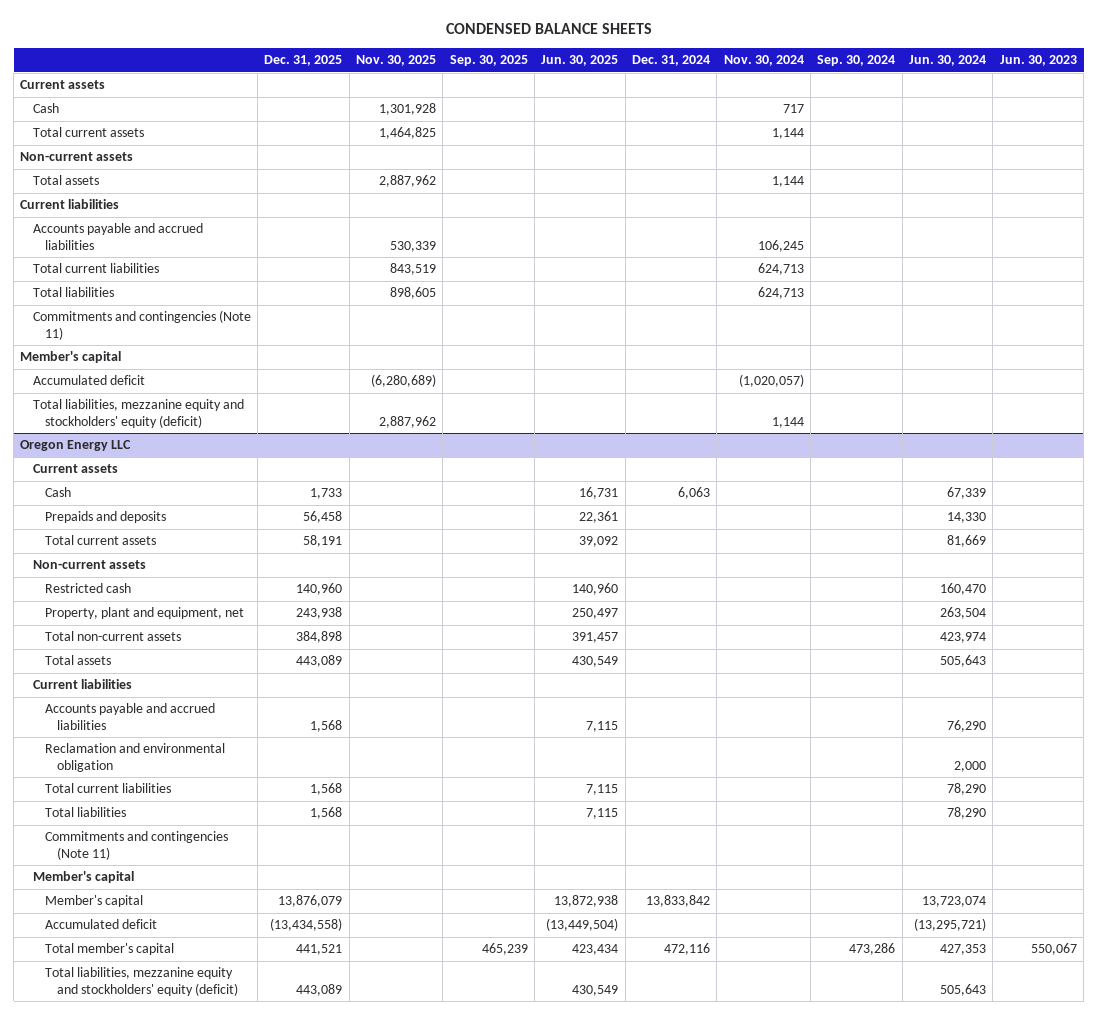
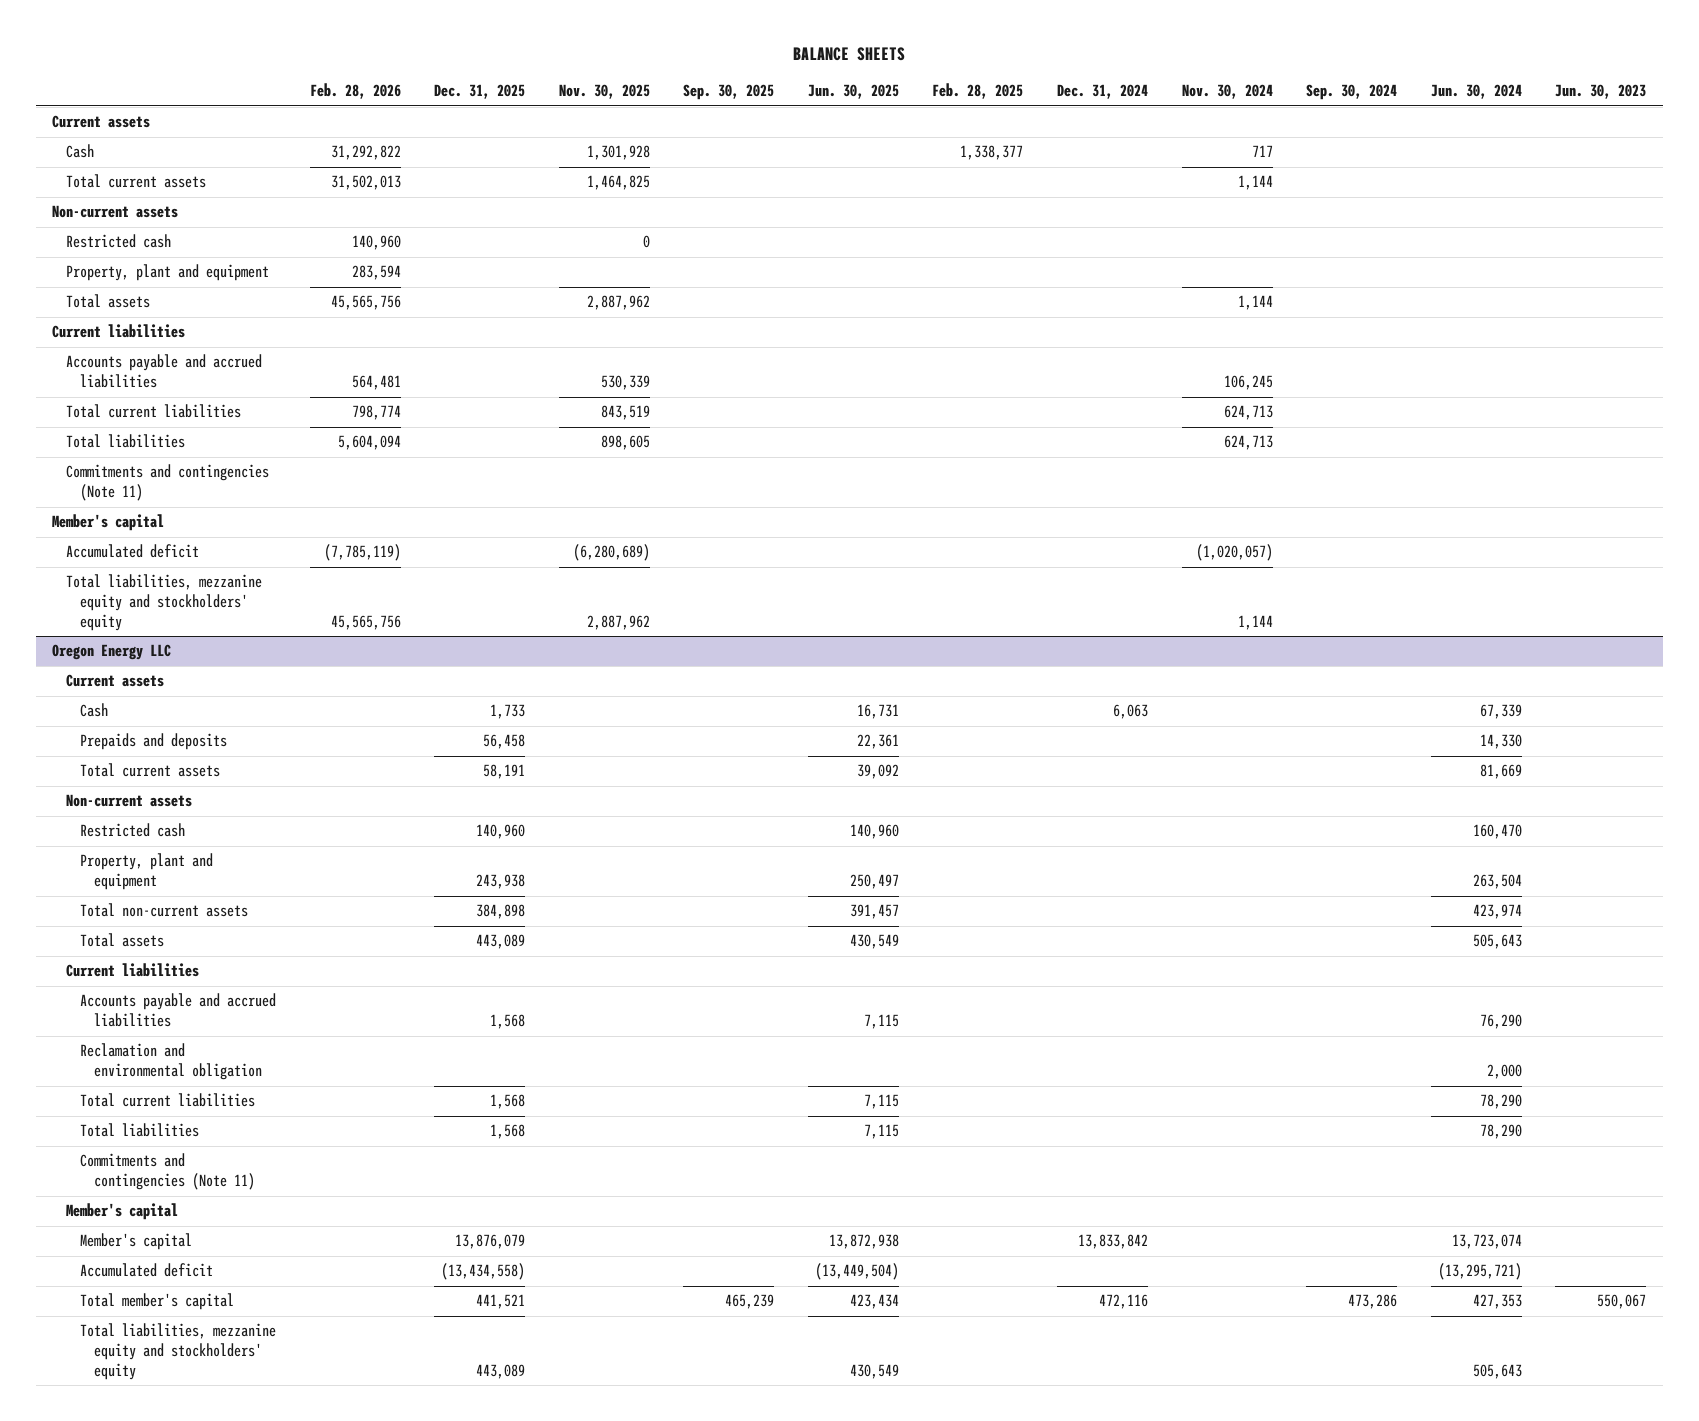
[445,23,652,35] CONDENSED BALANCE SHEETS -> [793,47,906,62] BALANCE SHEETS
none -> [309,83,401,100] Feb. 28, 2026
none -> [932,83,1024,100] Feb. 28, 2025
none -> [66,234,172,249] Restricted cash
none -> [66,264,270,282] Property, plant and equipment
[32,399,244,428] Total liabilities, mezzanine equity and stockholders' equity (deficit) -> [66,574,263,631] Total liabilities, mezzanine equity and stockholders' equity
[45,607,245,620] Property, plant and equipment, net -> [80,853,214,891] Property, plant and equipment
[45,967,239,996] Total liabilities, mezzanine equity and stockholders' equity (deficit) -> [80,1323,277,1380] Total liabilities, mezzanine equity and stockholders' equity

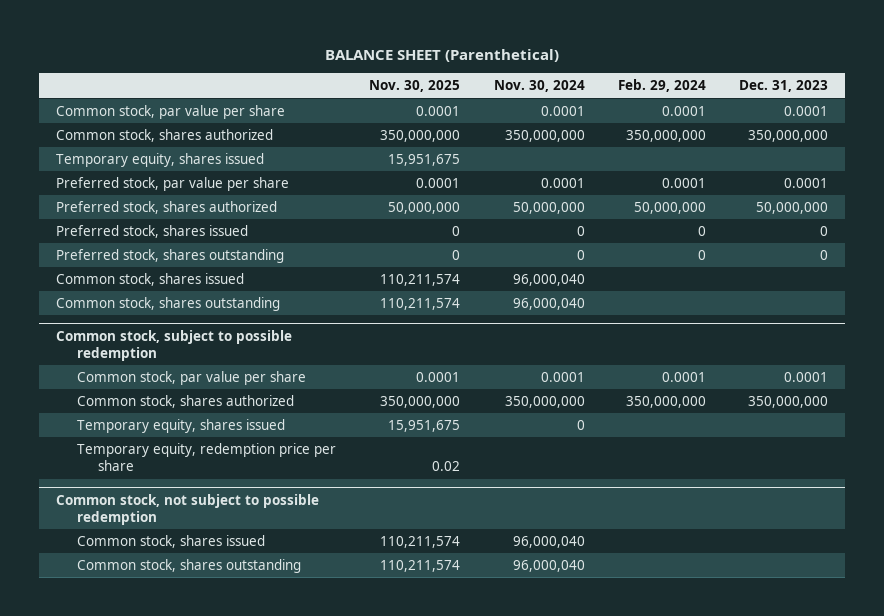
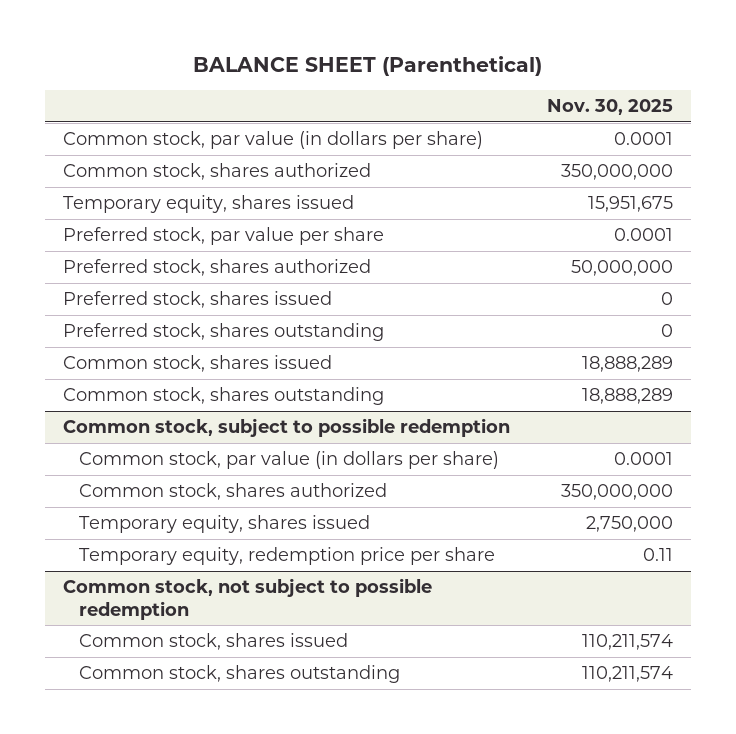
[493,80,585,93] Nov. 30, 2024 -> none
[617,79,706,93] Feb. 29, 2024 -> none
[739,80,829,93] Dec. 31, 2023 -> none
[55,104,285,119] Common stock, par value per share -> [63,131,484,150] Common stock, par value (in dollars per share)
[380,273,461,286] 110,211,574 -> [581,356,673,373] 18,888,289
[380,297,461,310] 110,211,574 -> [581,388,673,405] 18,888,289
[77,370,307,385] Common stock, par value per share -> [78,451,499,470] Common stock, par value (in dollars per share)
[388,419,461,432] 15,951,675 -> [585,516,673,533] 2,750,000
[432,461,461,472] 0.02 -> [642,548,673,562] 0.11

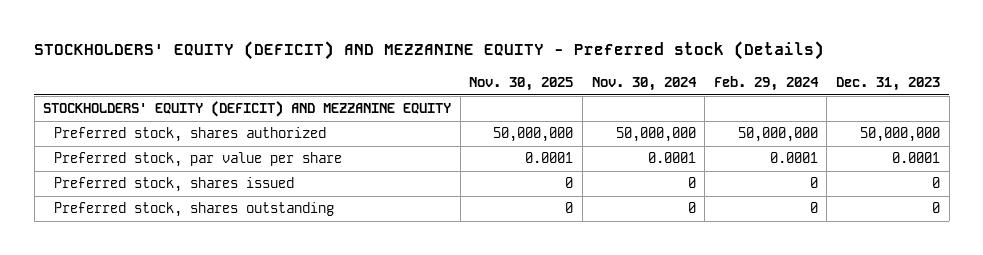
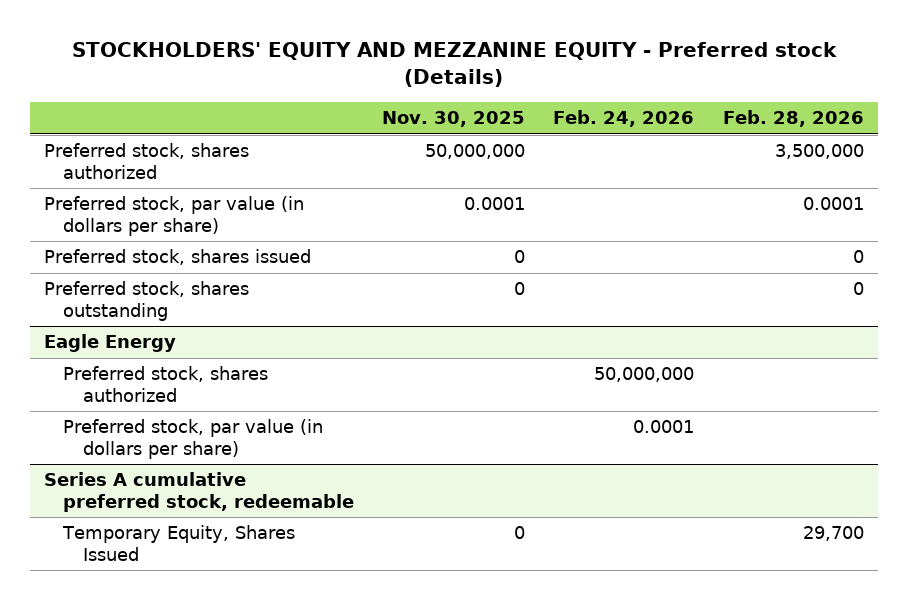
[34,41,825,61] STOCKHOLDERS' EQUITY (DEFICIT) AND MEZZANINE EQUITY - Preferred stock (Details) -> [71,42,837,88] STOCKHOLDERS' EQUITY AND MEZZANINE EQUITY - Preferred stock (Details)
[591,76,697,91] Nov. 30, 2024 -> none
[713,75,819,91] Feb. 29, 2024 -> none
[835,76,940,91] Dec. 31, 2023 -> none
none -> [553,110,695,128] Feb. 24, 2026
none -> [722,110,864,128] Feb. 28, 2026
[43,101,452,118] STOCKHOLDERS' EQUITY (DEFICIT) AND MEZZANINE EQUITY -> none
[54,152,343,168] Preferred stock, par value per share -> [43,196,304,236] Preferred stock, par value (in dollars per share)
none -> [43,334,176,353] Eagle Energy
none -> [63,366,269,402] Preferred stock, shares authorized
none -> [63,419,324,459] Preferred stock, par value (in dollars per share)
none -> [43,472,355,512] Series A cumulative preferred stock, redeemable
none -> [62,525,296,561] Temporary Equity, Shares Issued

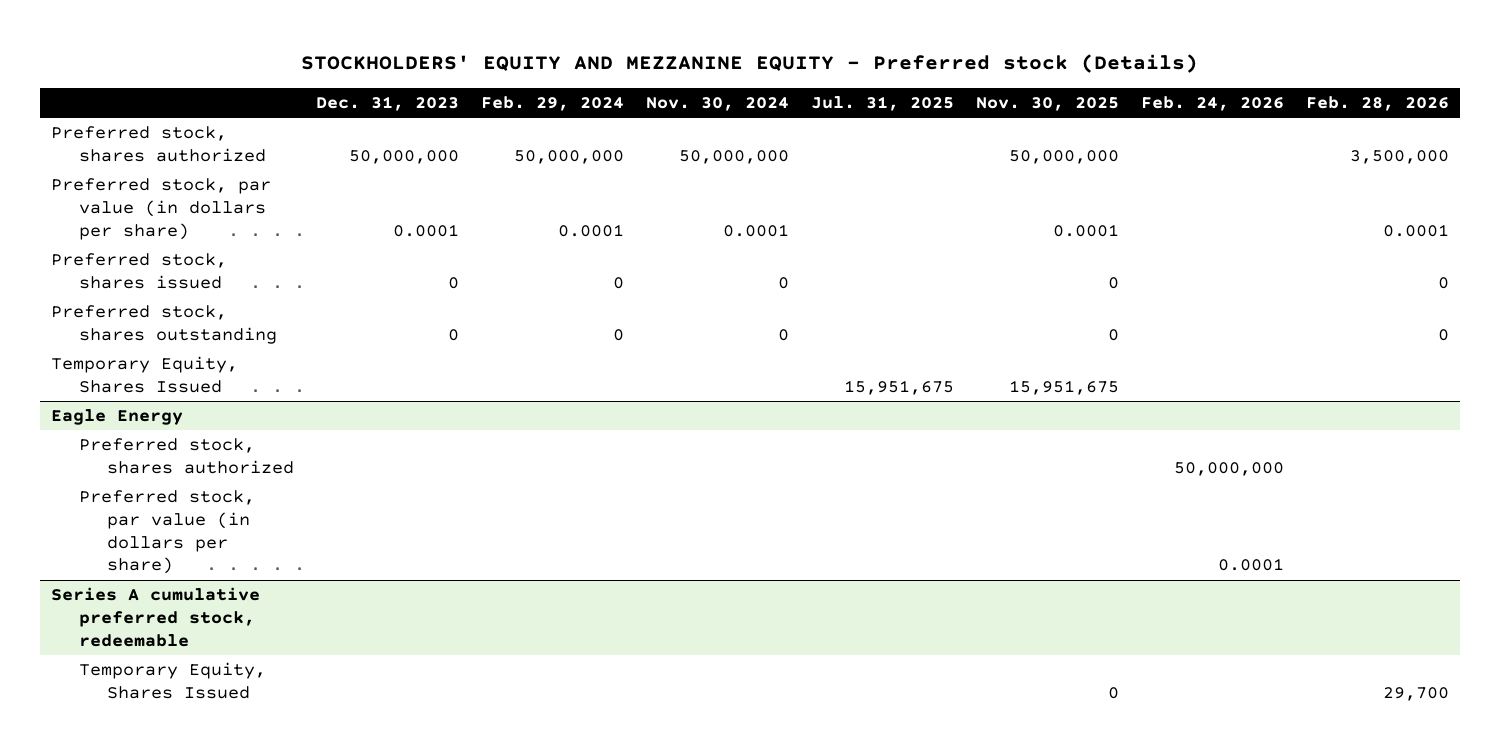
none -> [316,95,460,111] Dec. 31, 2023
none -> [481,95,625,111] Feb. 29, 2024
none -> [646,96,790,111] Nov. 30, 2024
none -> [811,95,955,111] Jul. 31, 2025
none -> [51,356,239,393] Temporary Equity, Shares Issued

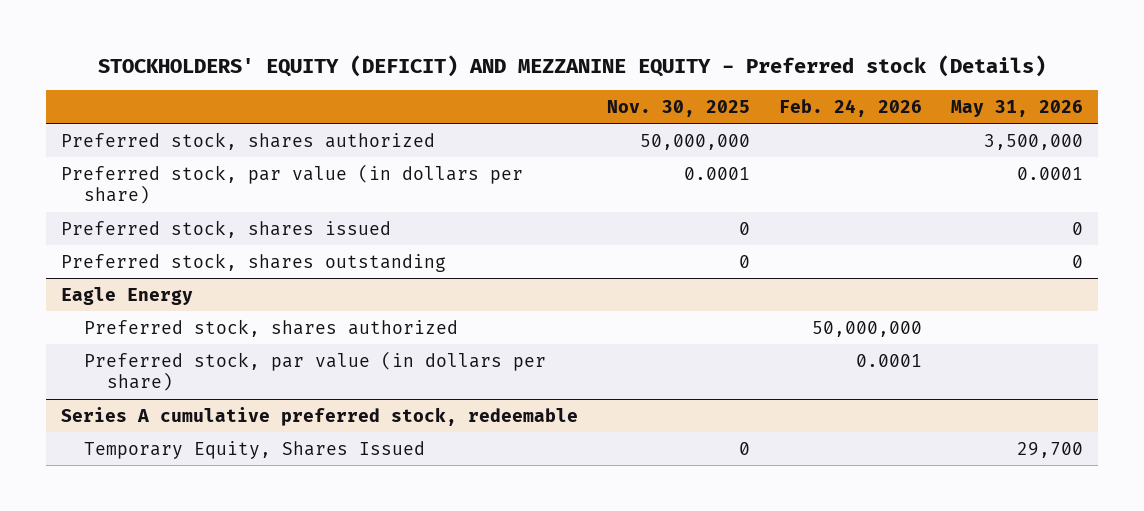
[301,54,1199,74] STOCKHOLDERS' EQUITY AND MEZZANINE EQUITY - Preferred stock (Details) -> [98,54,1047,77] STOCKHOLDERS' EQUITY (DEFICIT) AND MEZZANINE EQUITY - Preferred stock (Details)
[316,95,460,111] Dec. 31, 2023 -> none
[481,95,625,111] Feb. 29, 2024 -> none
[646,96,790,111] Nov. 30, 2024 -> none
[811,95,955,111] Jul. 31, 2025 -> none
[1306,95,1450,111] Feb. 28, 2026 -> none
none -> [951,99,1084,117] May 31, 2026
[51,356,239,393] Temporary Equity, Shares Issued -> none

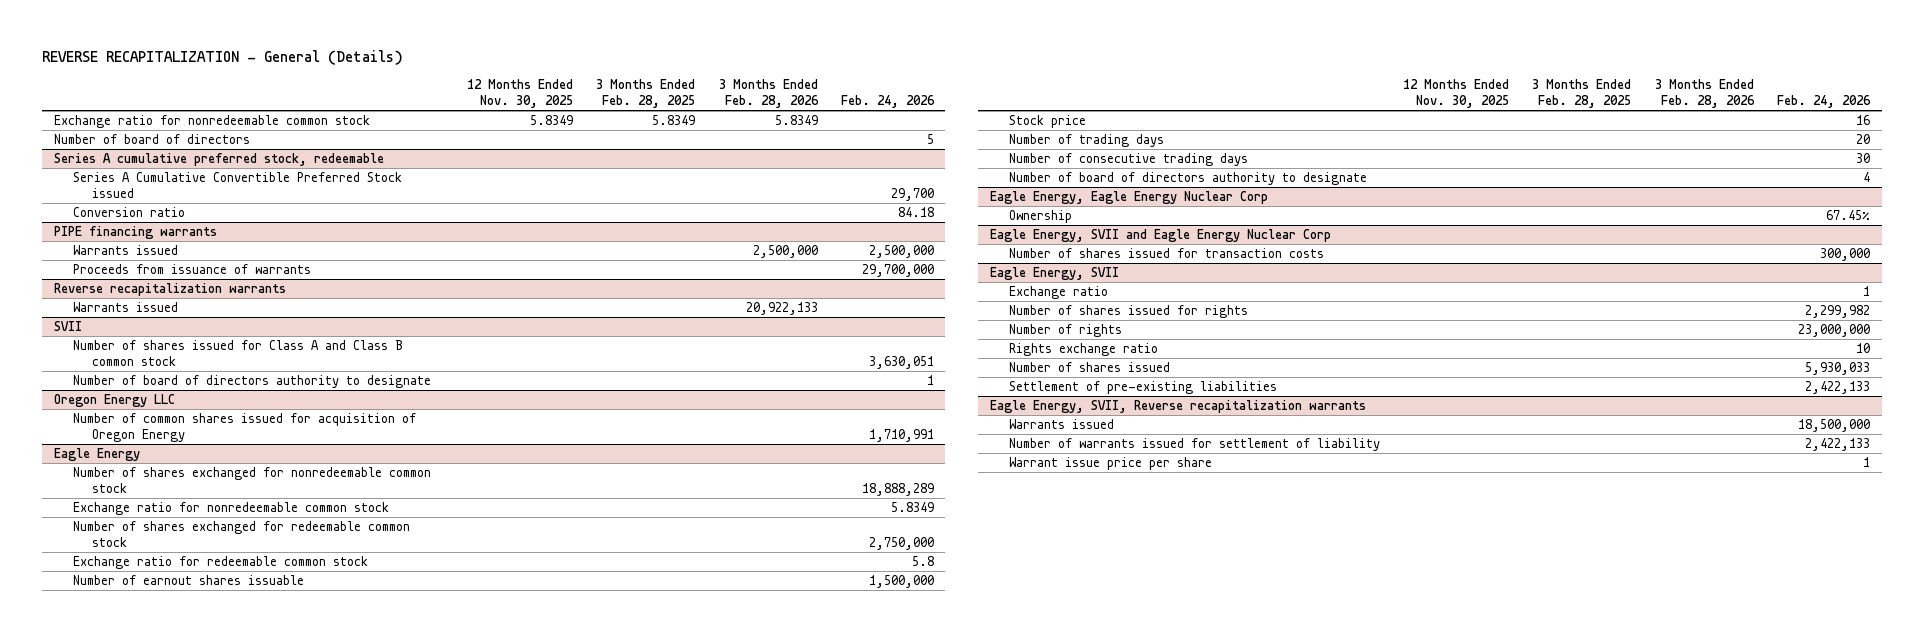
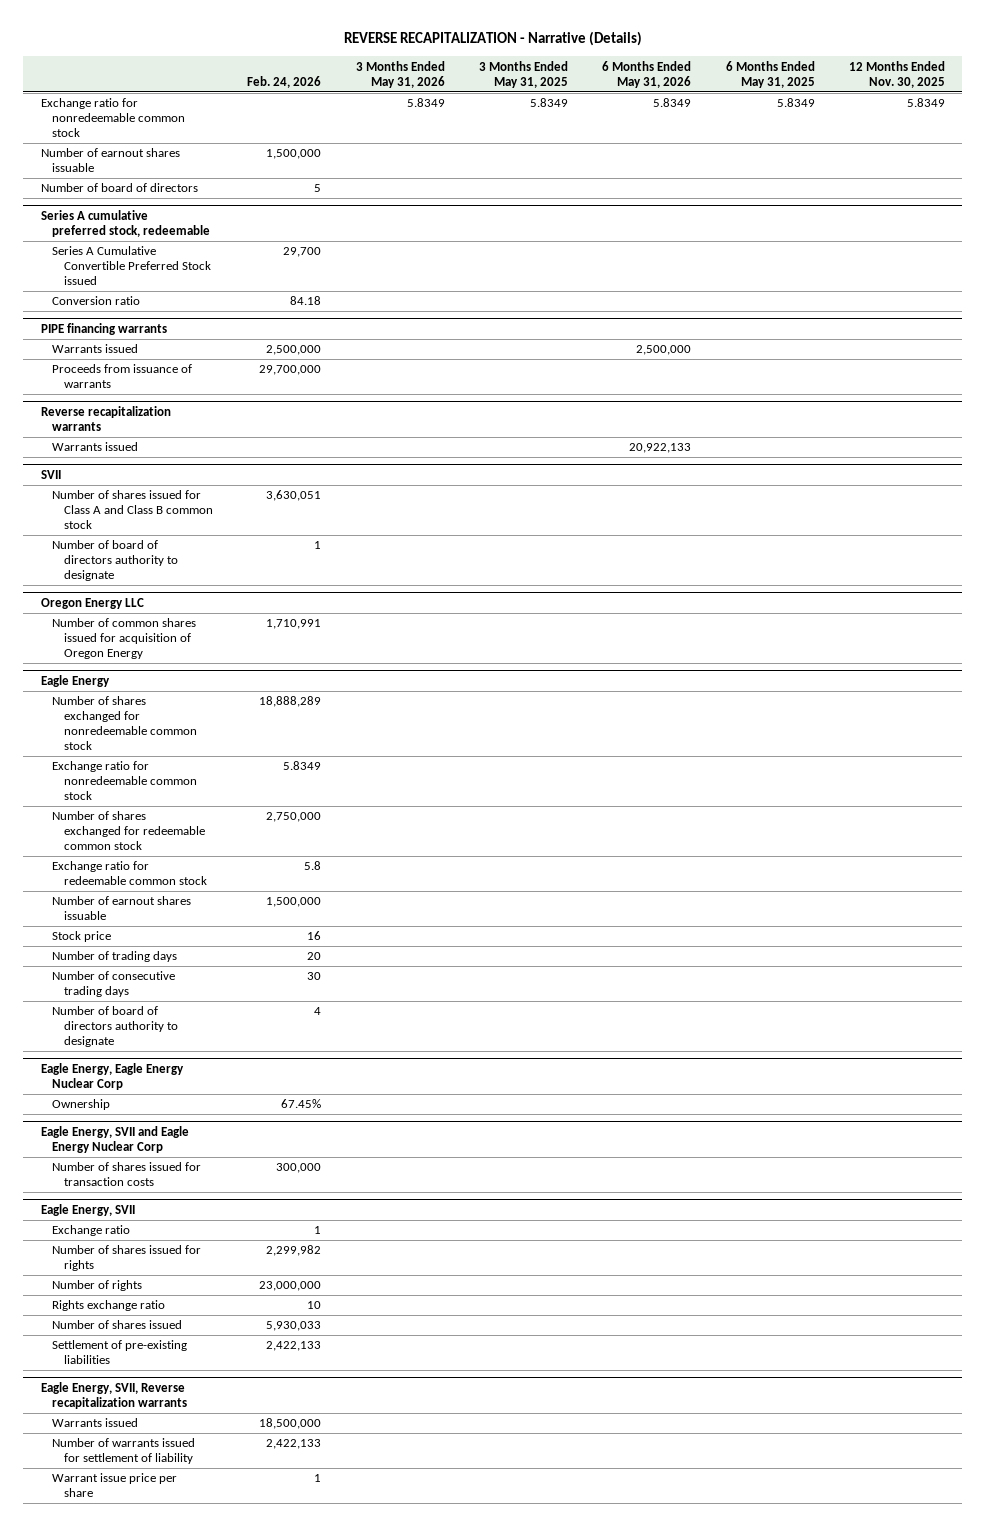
[41,50,403,66] REVERSE RECAPITALIZATION - General (Details) -> [343,31,642,47] REVERSE RECAPITALIZATION - Narrative (Details)
[596,79,696,109] 3 Months Ended Feb. 28, 2025 -> none
[718,79,819,109] 3 Months Ended Feb. 28, 2026 -> none
none -> [355,60,445,88] 3 Months Ended May 31, 2026
none -> [478,60,568,88] 3 Months Ended May 31, 2025
none -> [602,60,692,88] 6 Months Ended May 31, 2026
none -> [725,60,815,88] 6 Months Ended May 31, 2025
none -> [40,148,180,173] Number of earnout shares issuable

